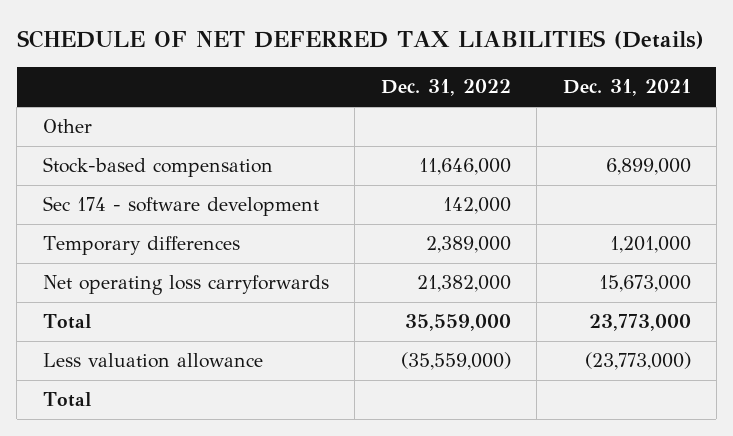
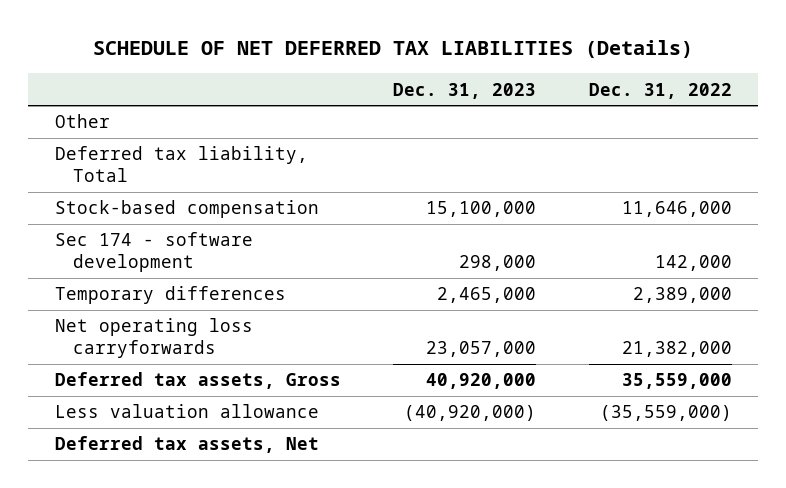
[562,79,691,97] Dec. 31, 2021 -> none
none -> [393,82,537,99] Dec. 31, 2023
none -> [54,146,308,183] Deferred tax liability, Total
[42,314,91,330] Total -> [54,372,341,390] Deferred tax assets, Gross
[42,392,91,408] Total -> [54,436,319,454] Deferred tax assets, Net

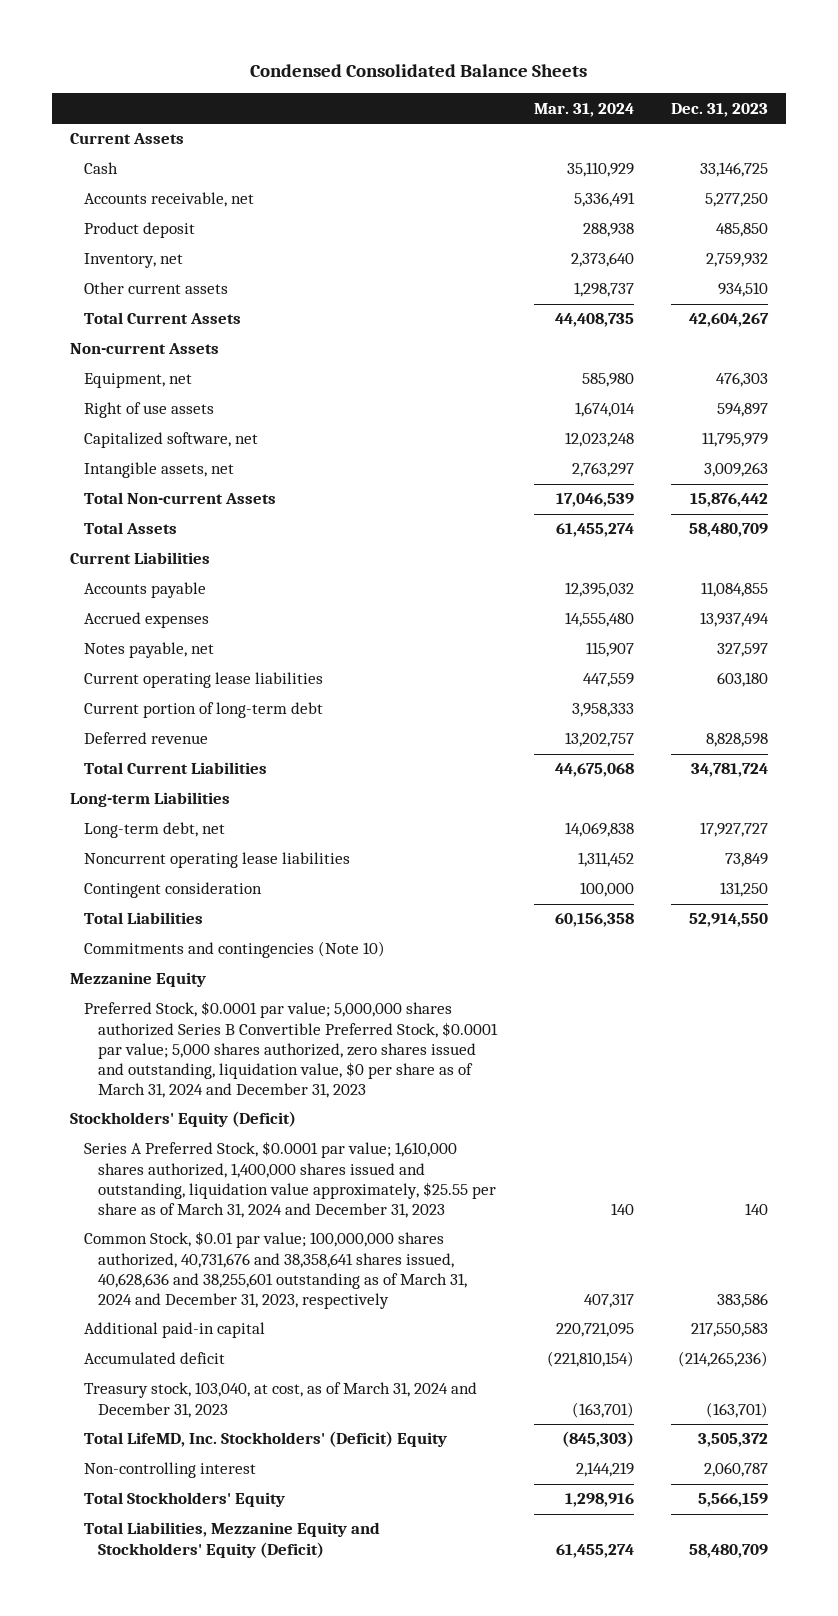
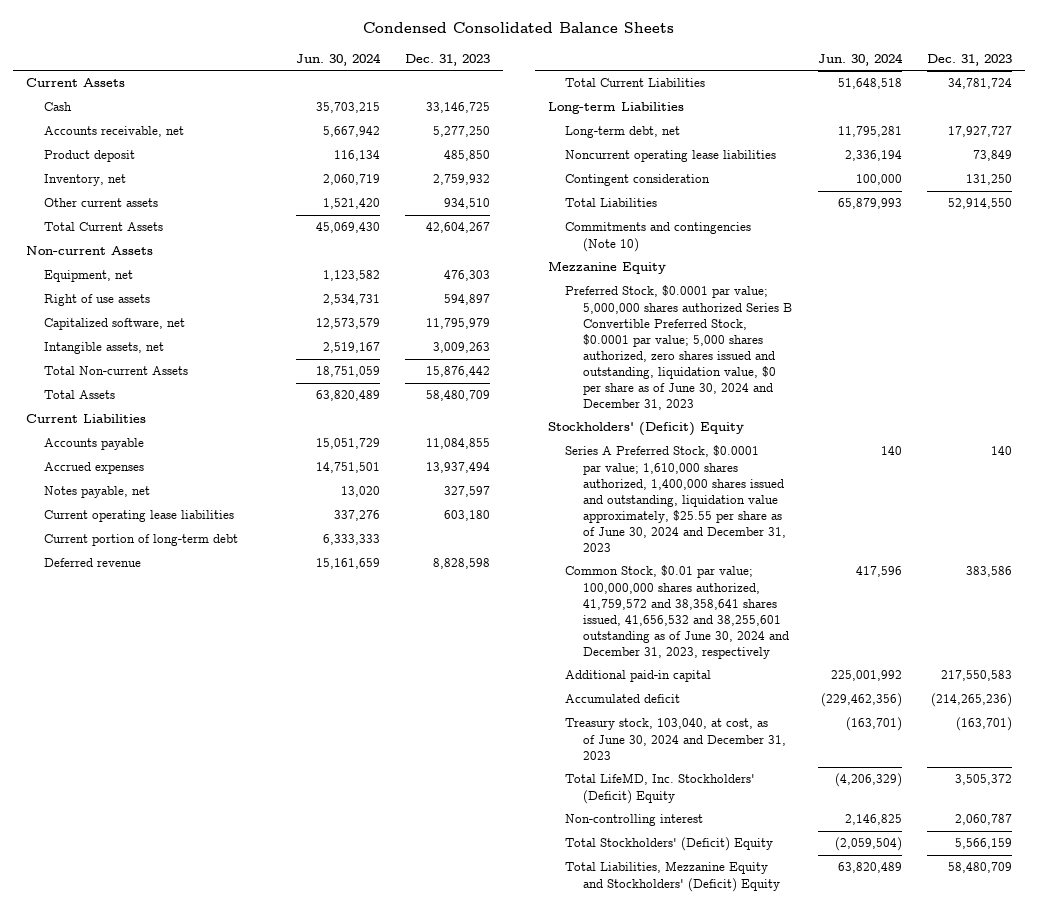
[533,102,634,117] Mar. 31, 2024 -> none
none -> [295,52,381,66] Jun. 30, 2024
[84,1001,499,1098] Preferred Stock, $0.0001 par value; 5,000,000 shares authorized Series B Convertible Preferred Stock, $0.0001 par value; 5,000 shares authorized, zero shares issued and outstanding, liquidation value, $0 per share as of March 31, 2024 and December 31, 2023 -> [565,285,793,410] Preferred Stock, $0.0001 par value; 5,000,000 shares authorized Series B Convertible Preferred Stock, $0.0001 par value; 5,000 shares authorized, zero shares issued and outstanding, liquidation value, $0 per share as of June 30, 2024 and December 31, 2023
[70,1111,297,1128] Stockholders' Equity (Deficit) -> [547,422,744,437] Stockholders' (Deficit) Equity
[84,1141,497,1218] Series A Preferred Stock, $0.0001 par value; 1,610,000 shares authorized, 1,400,000 shares issued and outstanding, liquidation value approximately, $25.55 per share as of March 31, 2024 and December 31, 2023 -> [565,445,787,552] Series A Preferred Stock, $0.0001 par value; 1,610,000 shares authorized, 1,400,000 shares issued and outstanding, liquidation value approximately, $25.55 per share as of June 30, 2024 and December 31, 2023
[84,1231,468,1309] Common Stock, $0.01 par value; 100,000,000 shares authorized, 40,731,676 and 38,358,641 shares issued, 40,628,636 and 38,255,601 outstanding as of March 31, 2024 and December 31, 2023, respectively -> [565,565,790,659] Common Stock, $0.01 par value; 100,000,000 shares authorized, 41,759,572 and 38,358,641 shares issued, 41,656,532 and 38,255,601 outstanding as of June 30, 2024 and December 31, 2023, respectively
[84,1382,478,1418] Treasury stock, 103,040, at cost, as of March 31, 2024 and December 31, 2023 -> [565,718,787,760] Treasury stock, 103,040, at cost, as of June 30, 2024 and December 31, 2023
[84,1492,286,1508] Total Stockholders' Equity -> [565,837,774,852] Total Stockholders' (Deficit) Equity
[84,1522,381,1558] Total Liabilities, Mezzanine Equity and Stockholders' Equity (Deficit) -> [565,861,781,892] Total Liabilities, Mezzanine Equity and Stockholders' (Deficit) Equity

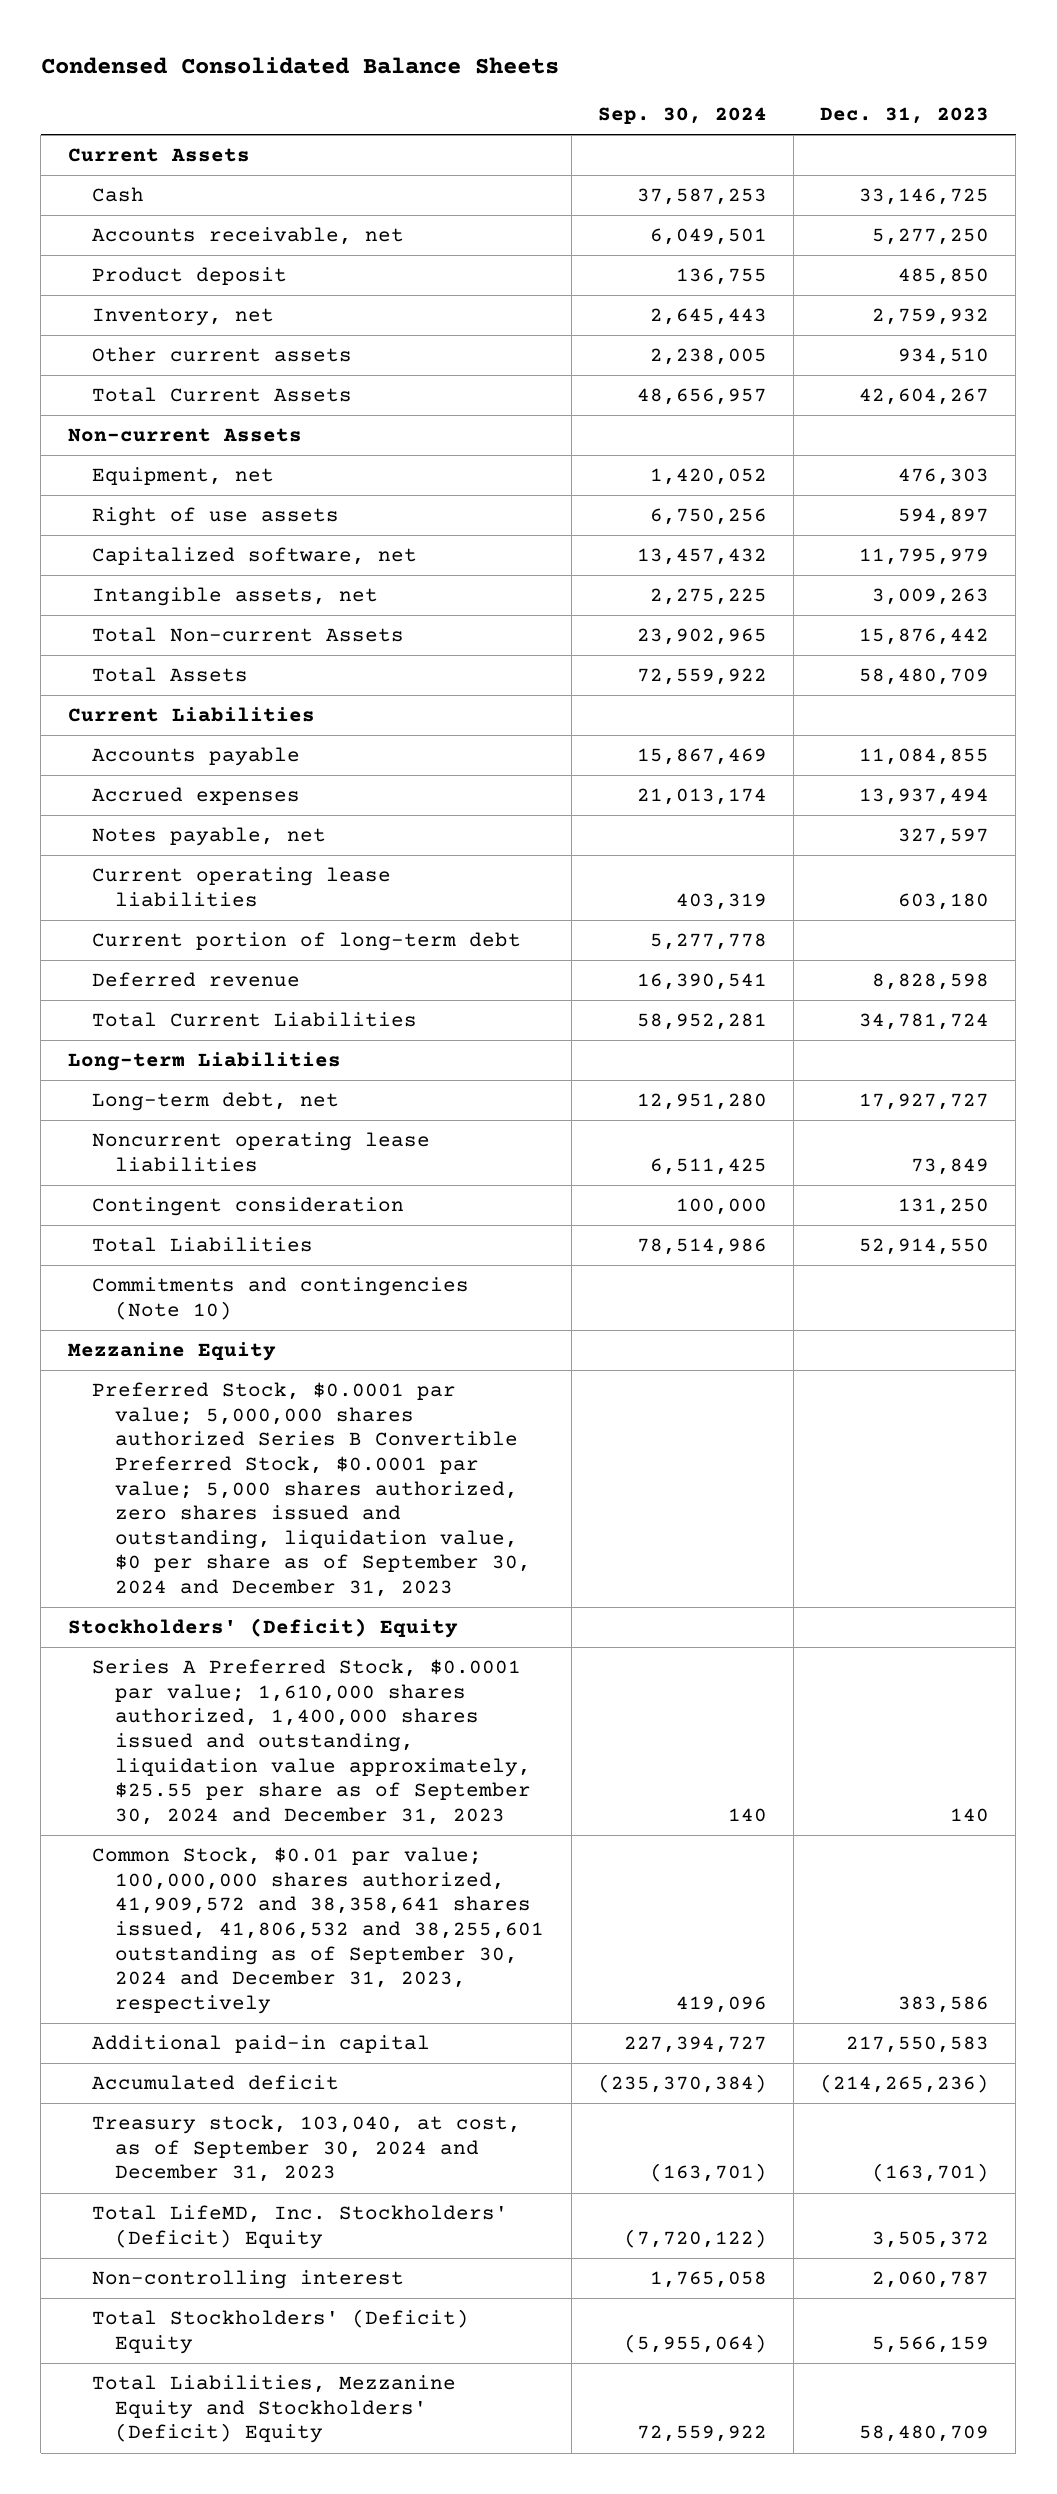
[295,52,381,66] Jun. 30, 2024 -> none
none -> [597,107,767,125] Sep. 30, 2024
[565,285,793,410] Preferred Stock, $0.0001 par value; 5,000,000 shares authorized Series B Convertible Preferred Stock, $0.0001 par value; 5,000 shares authorized, zero shares issued and outstanding, liquidation value, $0 per share as of June 30, 2024 and December 31, 2023 -> [91,1382,532,1598] Preferred Stock, $0.0001 par value; 5,000,000 shares authorized Series B Convertible Preferred Stock, $0.0001 par value; 5,000 shares authorized, zero shares issued and outstanding, liquidation value, $0 per share as of September 30, 2024 and December 31, 2023
[565,445,787,552] Series A Preferred Stock, $0.0001 par value; 1,610,000 shares authorized, 1,400,000 shares issued and outstanding, liquidation value approximately, $25.55 per share as of June 30, 2024 and December 31, 2023 -> [91,1659,532,1825] Series A Preferred Stock, $0.0001 par value; 1,610,000 shares authorized, 1,400,000 shares issued and outstanding, liquidation value approximately, $25.55 per share as of September 30, 2024 and December 31, 2023
[565,565,790,659] Common Stock, $0.01 par value; 100,000,000 shares authorized, 41,759,572 and 38,358,641 shares issued, 41,656,532 and 38,255,601 outstanding as of June 30, 2024 and December 31, 2023, respectively -> [91,1847,545,2014] Common Stock, $0.01 par value; 100,000,000 shares authorized, 41,909,572 and 38,358,641 shares issued, 41,806,532 and 38,255,601 outstanding as of September 30, 2024 and December 31, 2023, respectively
[565,718,787,760] Treasury stock, 103,040, at cost, as of June 30, 2024 and December 31, 2023 -> [91,2115,521,2183] Treasury stock, 103,040, at cost, as of September 30, 2024 and December 31, 2023

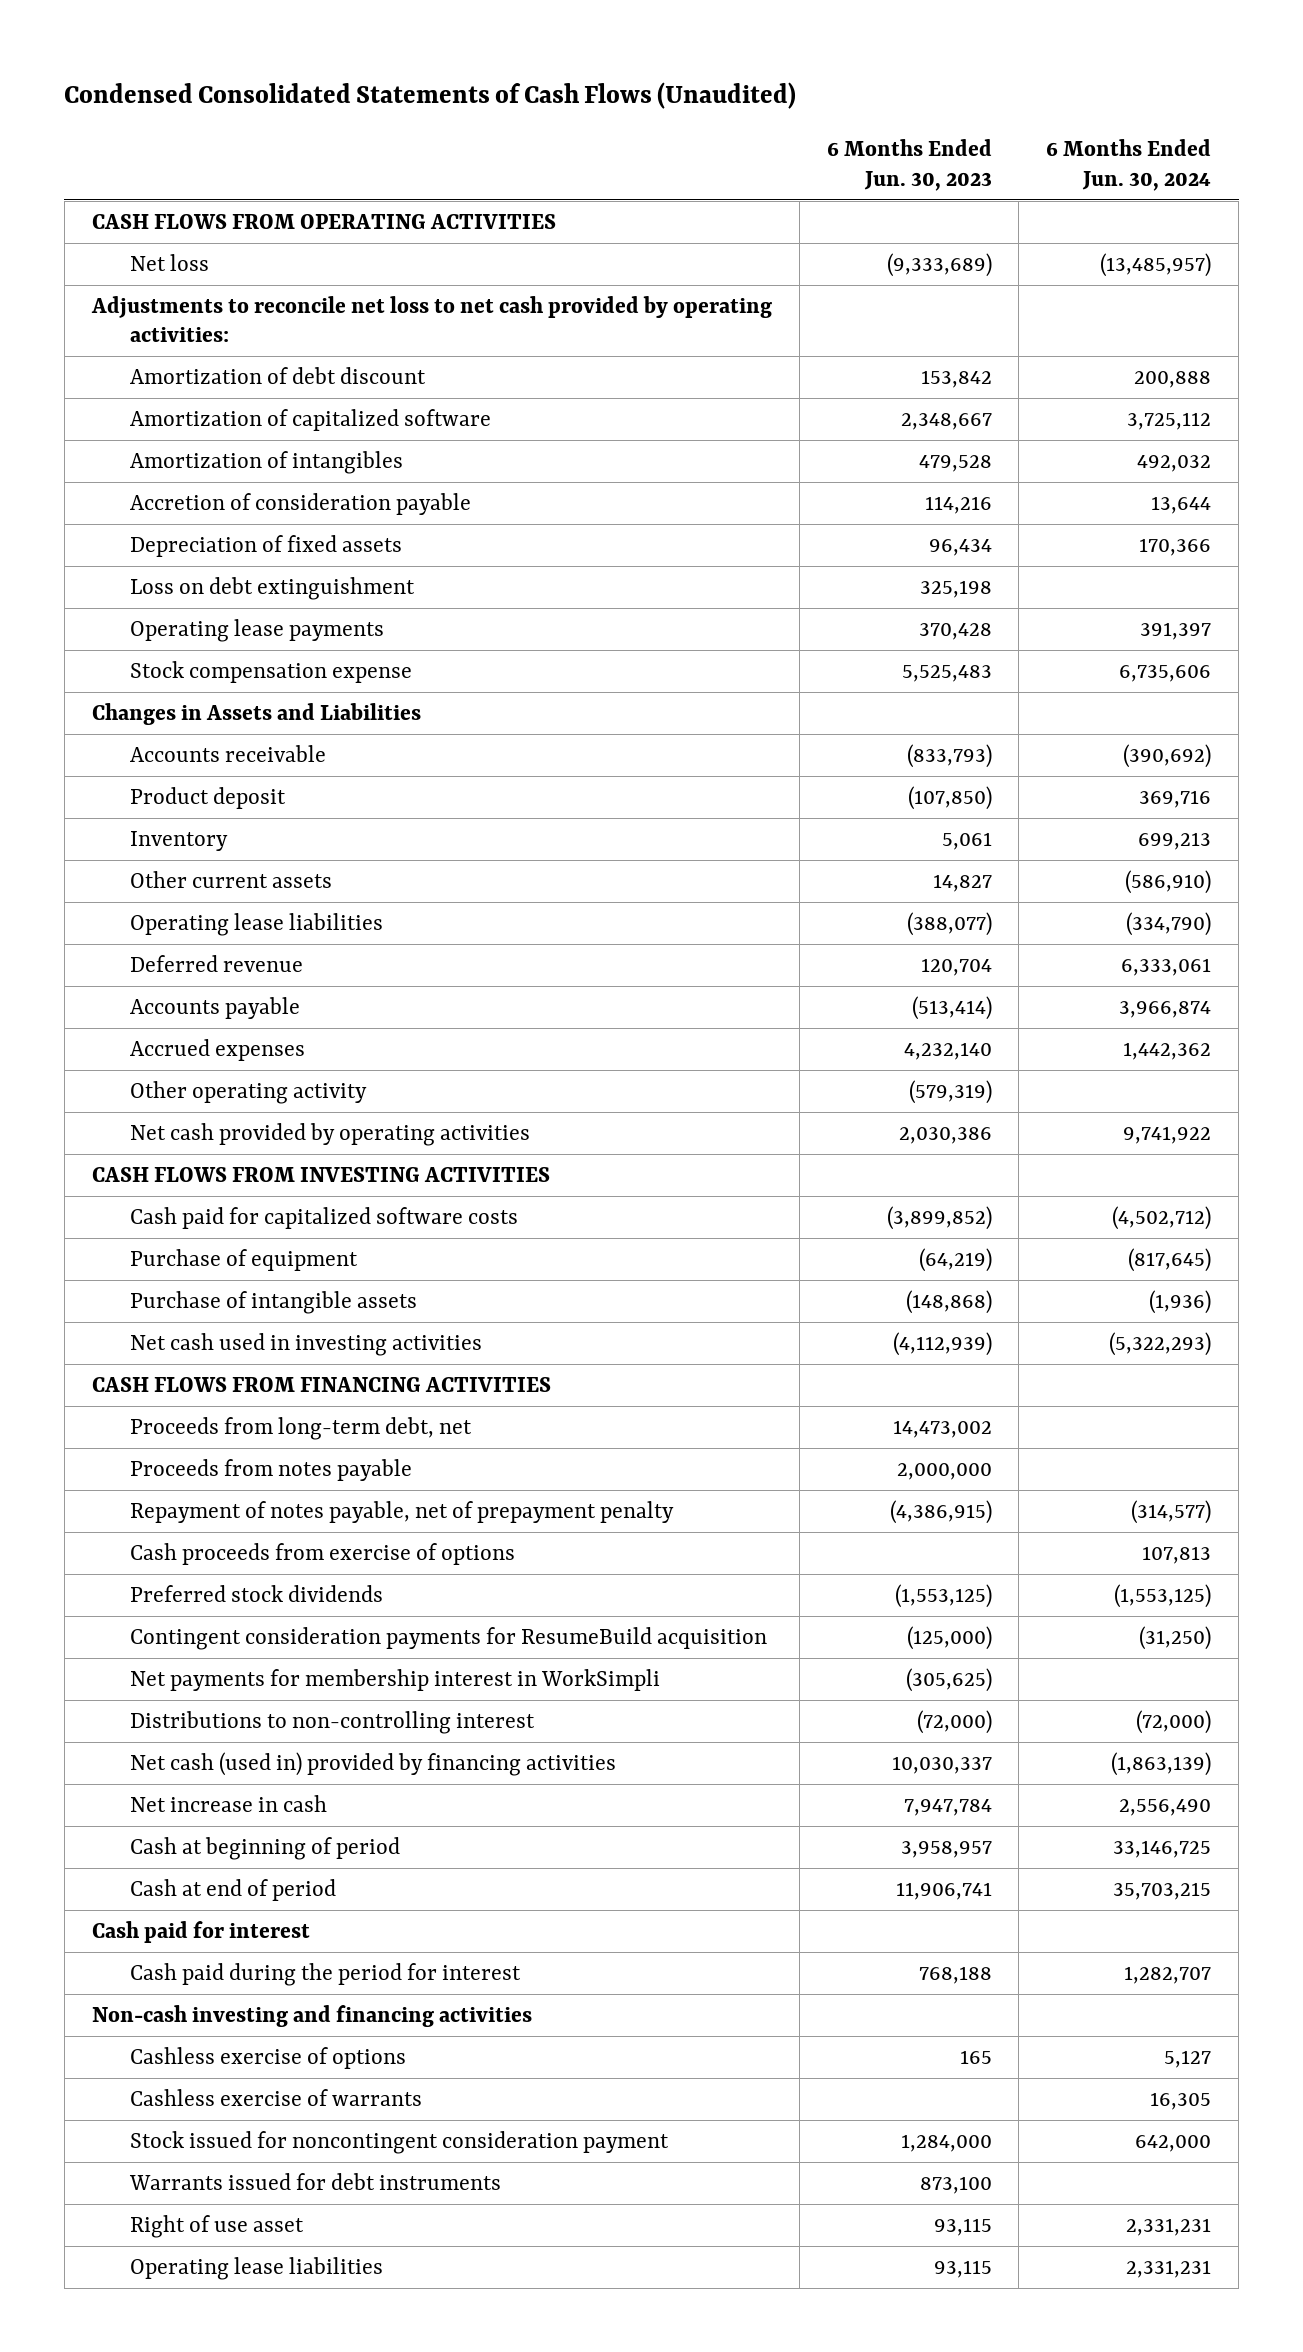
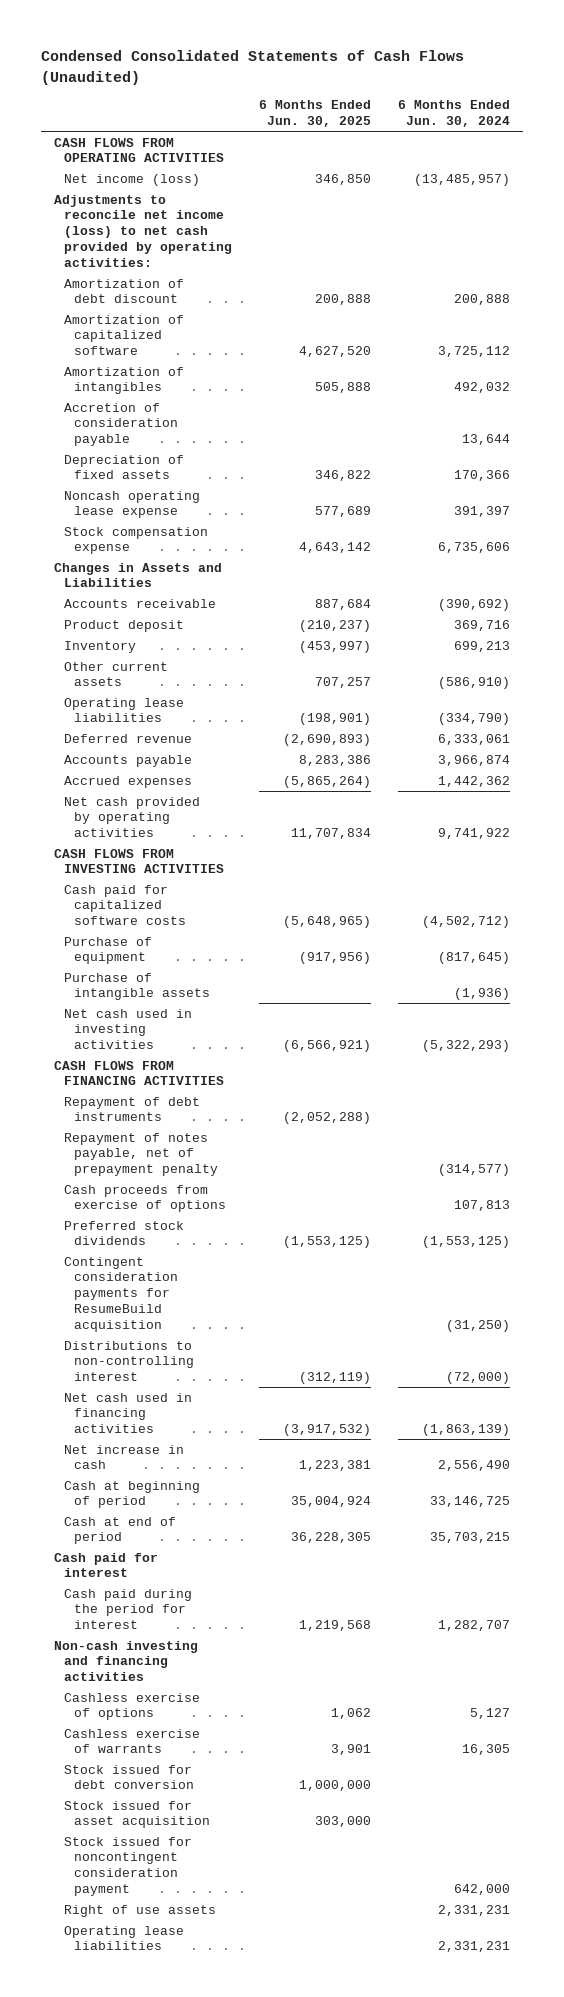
[826,139,992,191] 6 Months Ended Jun. 30, 2023 -> none
none -> [259,100,372,128] 6 Months Ended Jun. 30, 2025
[129,254,209,272] Net loss -> [64,173,201,186] Net income (loss)
[90,296,772,343] Adjustments to reconcile net loss to net cash provided by operating activities: -> [54,194,233,268] Adjustments to reconcile net income (loss) to net cash provided by operating activities:
[129,577,415,601] Loss on debt extinguishment -> none
[129,619,384,643] Operating lease payments -> [64,490,201,519] Noncash operating lease expense
[129,1081,367,1105] Other operating activity -> none
[129,1417,472,1441] Proceeds from long-term debt, net -> none
[129,1459,412,1482] Proceeds from notes payable -> none
none -> [64,1096,201,1122] Repayment of debt instruments
[129,1669,660,1692] Net payments for membership interest in WorkSimpli -> none
[129,1752,616,1777] Net cash (used in) provided by financing activities -> [64,1392,193,1434] Net cash used in financing activities
none -> [64,1764,195,1790] Stock issued for debt conversion
none -> [64,1800,211,1829] Stock issued for asset acquisition
[128,2173,501,2191] Warrants issued for debt instruments -> none
[129,2215,304,2239] Right of use asset -> [64,1904,217,1917] Right of use assets

